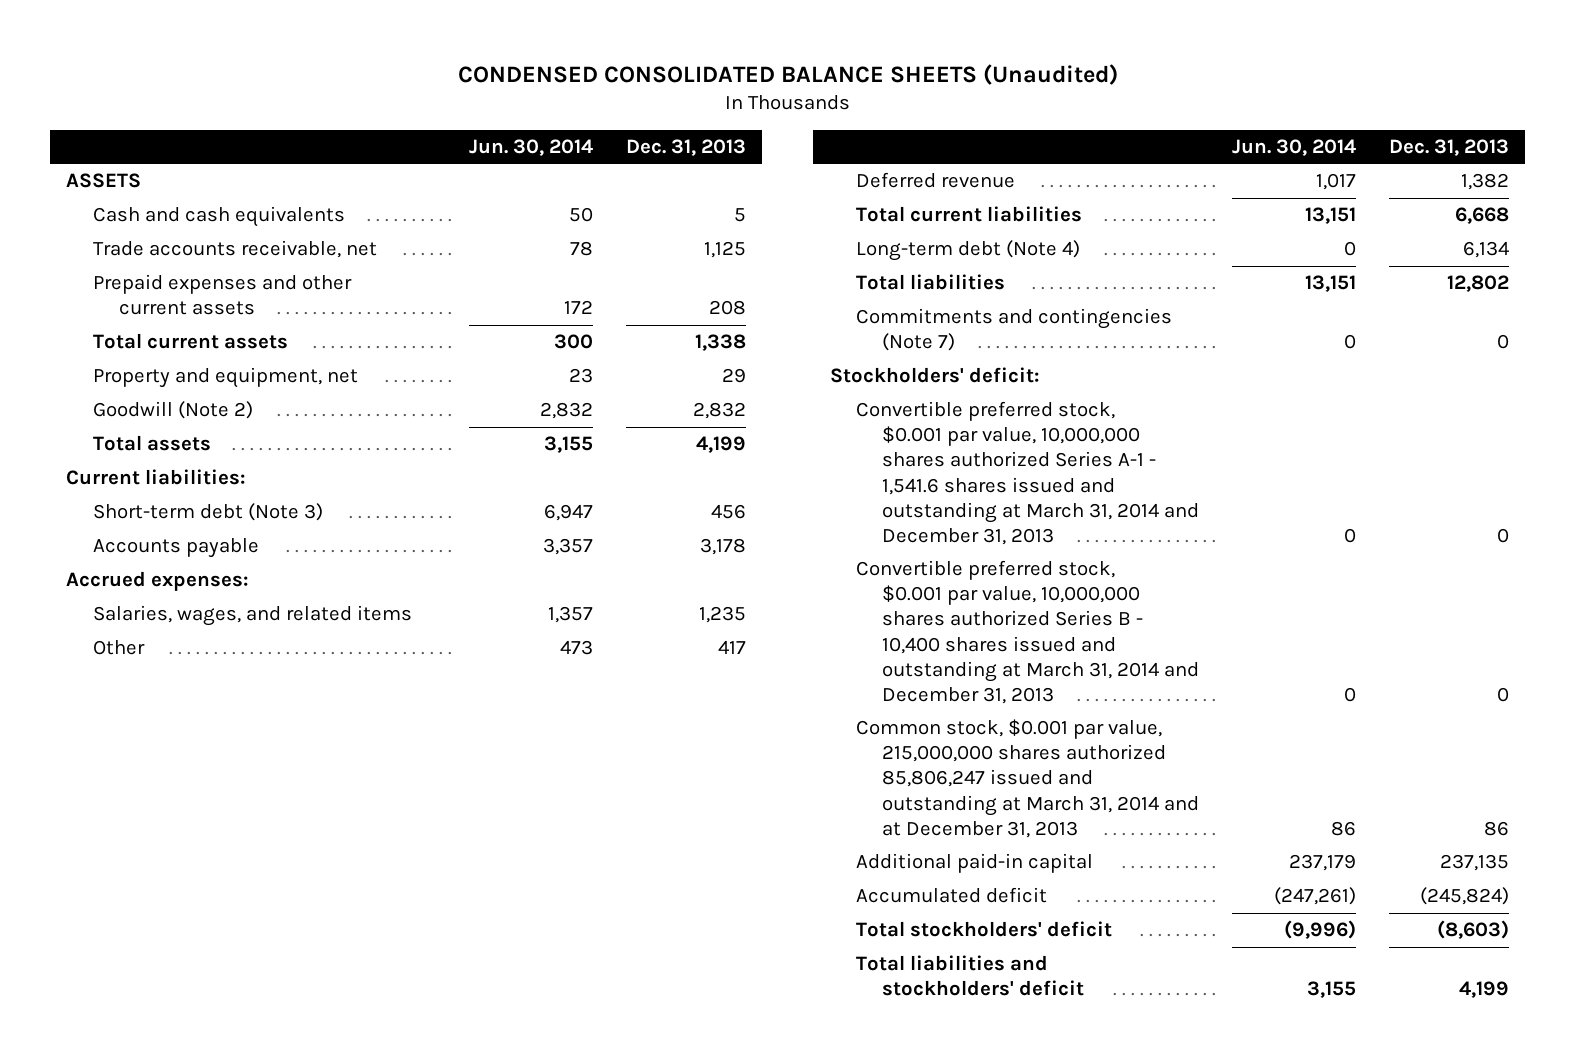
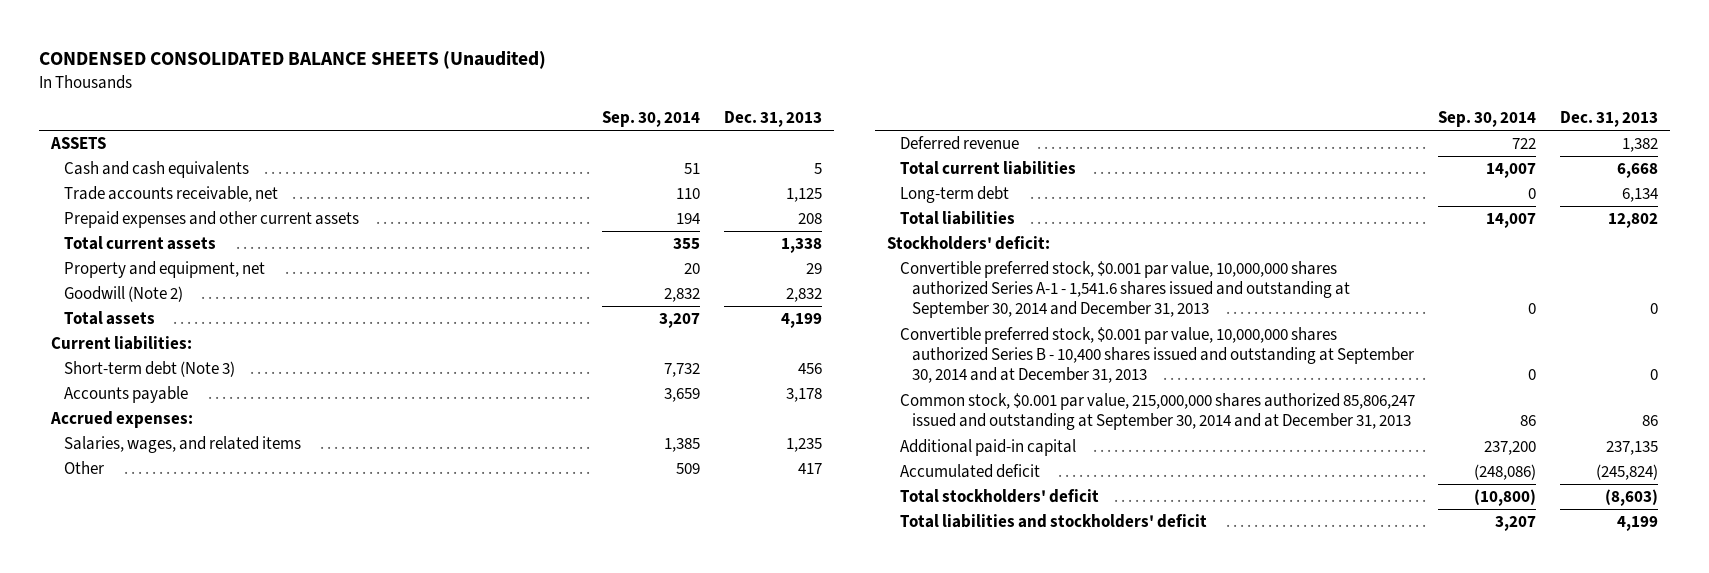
[468,138,593,156] Jun. 30, 2014 -> none
none -> [602,111,701,128] Sep. 30, 2014
[855,240,1080,262] Long-term debt (Note 4) -> [899,186,1009,204] Long-term debt
[855,308,1172,352] Commitments and contingencies (Note 7) -> none
[855,401,1200,545] Convertible preferred stock, $0.001 par value, 10,000,000 shares authorized Series A-1 - 1,541.6 shares issued and outstanding at March 31, 2014 and December 31, 2013 -> [899,261,1351,319] Convertible preferred stock, $0.001 par value, 10,000,000 shares authorized Series A-1 - 1,541.6 shares issued and outstanding at September 30, 2014 and December 31, 2013
[855,560,1200,704] Convertible preferred stock, $0.001 par value, 10,000,000 shares authorized Series B - 10,400 shares issued and outstanding at March 31, 2014 and December 31, 2013 -> [899,327,1415,384] Convertible preferred stock, $0.001 par value, 10,000,000 shares authorized Series B - 10,400 shares issued and outstanding at September 30, 2014 and at December 31, 2013
[855,719,1200,838] Common stock, $0.001 par value, 215,000,000 shares authorized 85,806,247 issued and outstanding at March 31, 2014 and at December 31, 2013 -> [899,393,1415,431] Common stock, $0.001 par value, 215,000,000 shares authorized 85,806,247 issued and outstanding at September 30, 2014 and at December 31, 2013

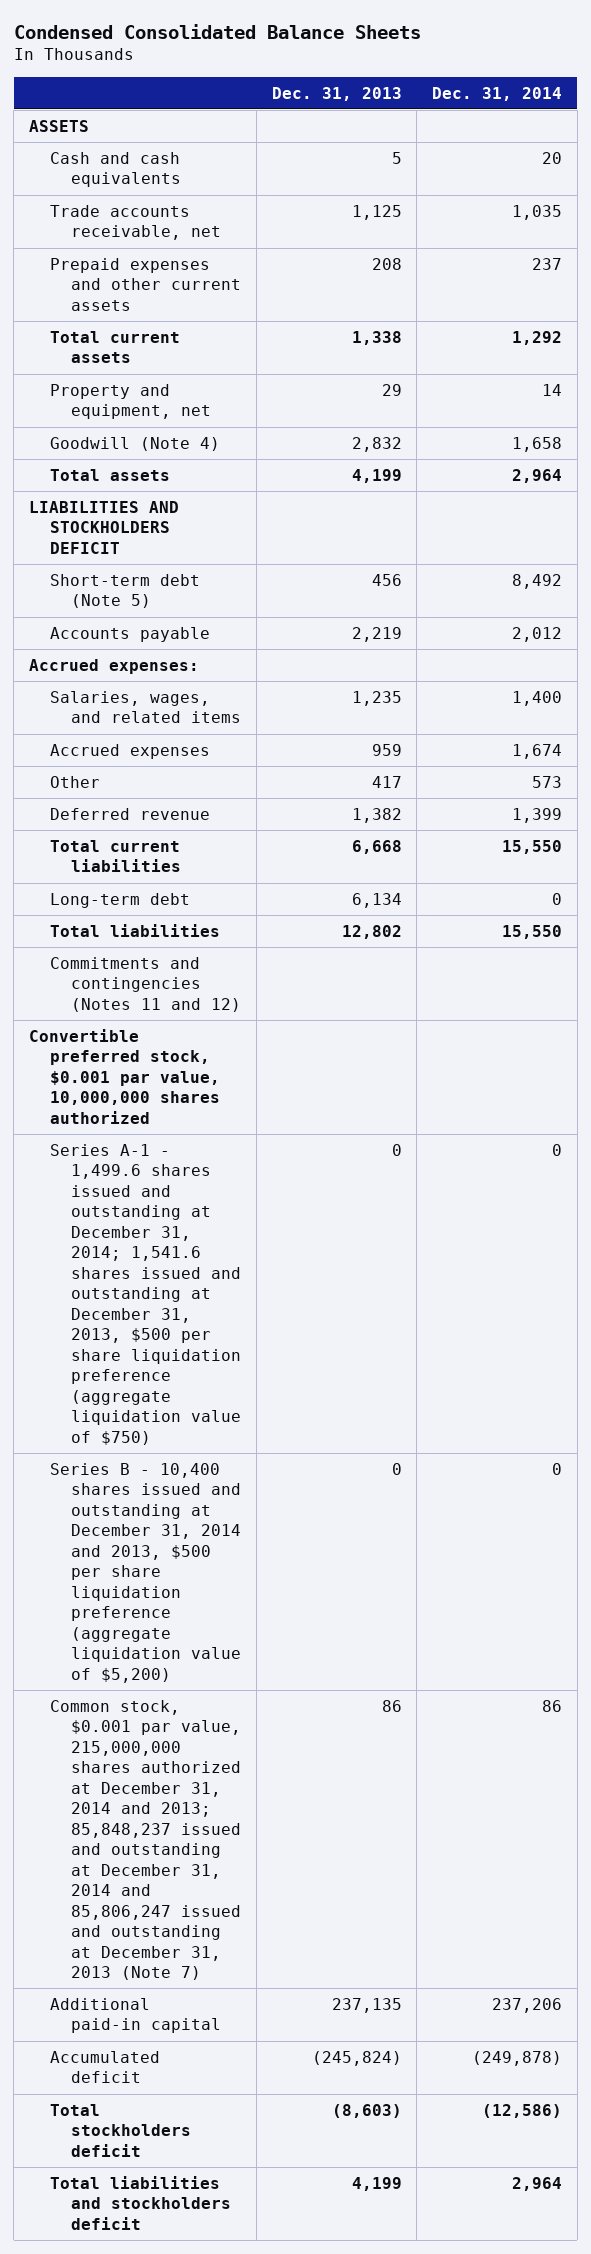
[39,51,547,70] CONDENSED CONSOLIDATED BALANCE SHEETS (Unaudited) -> [13,23,421,39] Condensed Consolidated Balance Sheets
[602,111,701,128] Sep. 30, 2014 -> none
none -> [431,86,562,101] Dec. 31, 2014
[63,286,183,303] Goodwill (Note 2) -> [50,436,221,451] Goodwill (Note 4)
[51,336,193,351] Current liabilities: -> none
none -> [28,500,179,554] LIABILITIES AND STOCKHOLDERS DEFICIT
[63,361,235,378] Short-term debt (Note 3) -> [50,573,201,609] Short-term debt (Note 5)
[785,388,822,403] 3,178 -> [351,626,402,642] 2,219
none -> [50,743,211,759] Accrued expenses
[887,236,1051,251] Stockholders' deficit: -> none
[899,261,1351,319] Convertible preferred stock, $0.001 par value, 10,000,000 shares authorized Series A-1 - 1,541.6 shares issued and outstanding at September 30, 2014 and December 31, 2013 -> none
[899,327,1415,384] Convertible preferred stock, $0.001 par value, 10,000,000 shares authorized Series B - 10,400 shares issued and outstanding at September 30, 2014 and at December 31, 2013 -> none
none -> [50,956,242,1012] Commitments and contingencies (Notes 11 and 12)
none -> [28,1028,221,1124] Convertible preferred stock, $0.001 par value, 10,000,000 shares authorized
none -> [50,1143,242,1445] Series A-1 - 1,499.6 shares issued and outstanding at December 31, 2014; 1,541.6 shares issued and outstanding at December 31, 2013, $500 per share liquidation preference (aggregate liquidation value of $750)
none -> [50,1462,242,1683] Series B - 10,400 shares issued and outstanding at December 31, 2014 and 2013, $500 per share liquidation preference (aggregate liquidation value of $5,200)
[899,393,1415,431] Common stock, $0.001 par value, 215,000,000 shares authorized 85,806,247 issued and outstanding at September 30, 2014 and at December 31, 2013 -> [50,1699,242,1981] Common stock, $0.001 par value, 215,000,000 shares authorized at December 31, 2014 and 2013; 85,848,237 issued and outstanding at December 31, 2014 and 85,806,247 issued and outstanding at December 31, 2013 (Note 7)
[899,489,1099,504] Total stockholders' deficit -> [50,2103,192,2157] Total stockholders deficit
[899,514,1207,529] Total liabilities and stockholders' deficit -> [50,2175,232,2230] Total liabilities and stockholders deficit

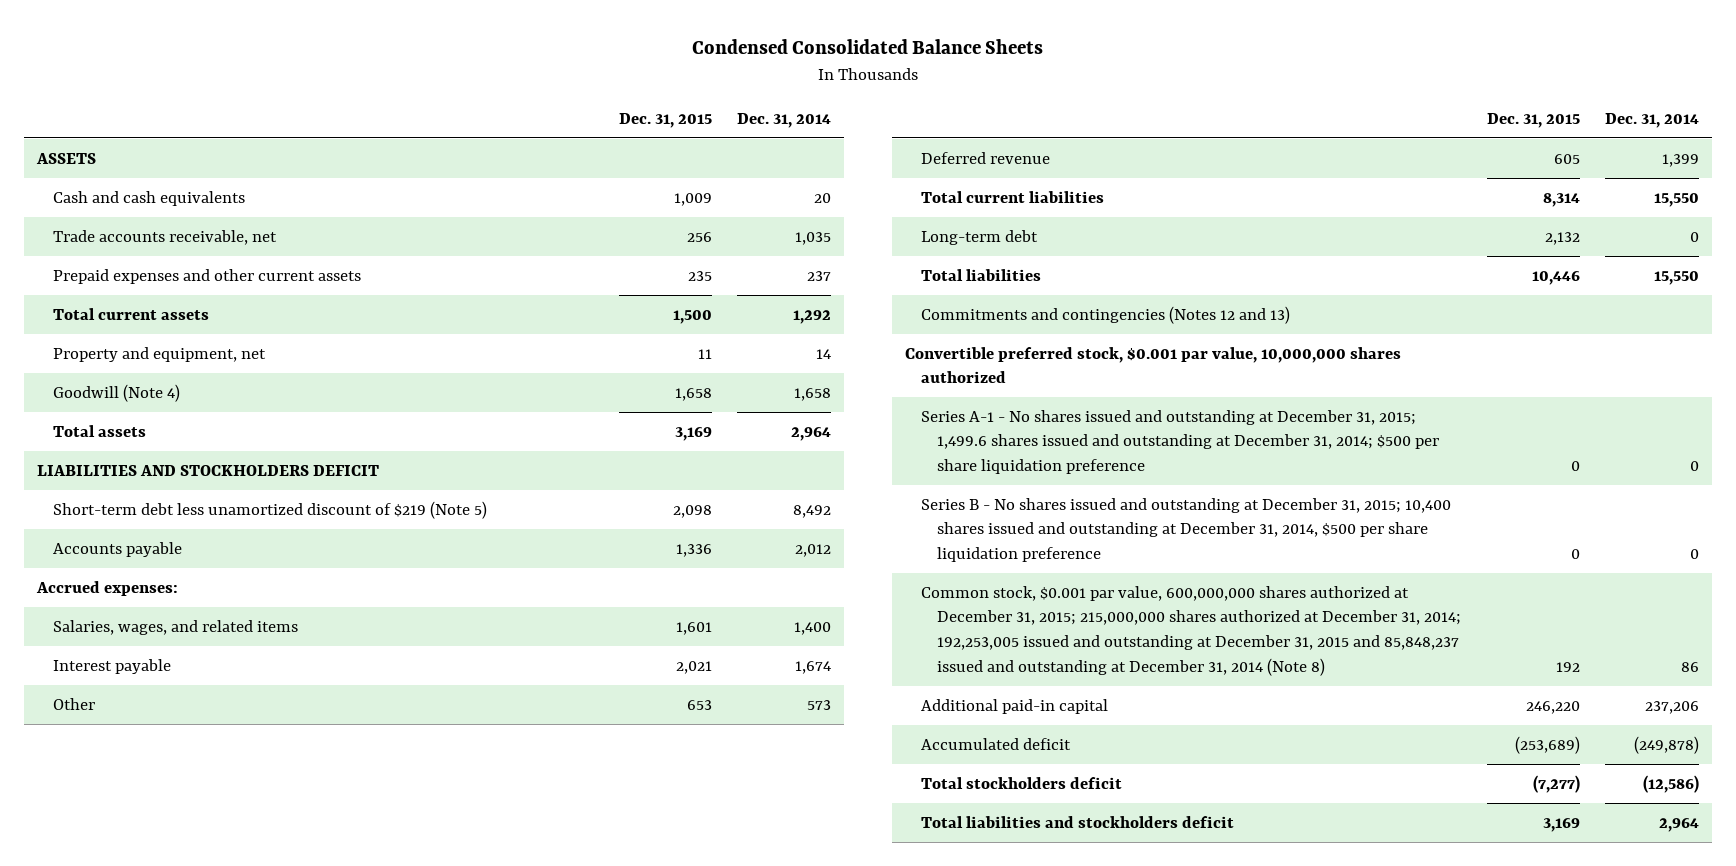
[271,86,402,101] Dec. 31, 2013 -> none
none -> [618,112,712,128] Dec. 31, 2015
[50,573,201,609] Short-term debt (Note 5) -> [53,500,488,519] Short-term debt less unamortized discount of $219 (Note 5)
[50,743,211,759] Accrued expenses -> [53,658,172,674] Interest payable
[50,956,242,1012] Commitments and contingencies (Notes 11 and 12) -> [920,305,1290,324] Commitments and contingencies (Notes 12 and 13)
[50,1143,242,1445] Series A-1 - 1,499.6 shares issued and outstanding at December 31, 2014; 1,541.6 shares issued and outstanding at December 31, 2013, $500 per share liquidation preference (aggregate liquidation value of $750) -> [920,409,1440,474] Series A-1 - No shares issued and outstanding at December 31, 2015; 1,499.6 shares issued and outstanding at December 31, 2014; $500 per share liquidation preference
[50,1462,242,1683] Series B - 10,400 shares issued and outstanding at December 31, 2014 and 2013, $500 per share liquidation preference (aggregate liquidation value of $5,200) -> [920,497,1451,562] Series B - No shares issued and outstanding at December 31, 2015; 10,400 shares issued and outstanding at December 31, 2014, $500 per share liquidation preference
[50,1699,242,1981] Common stock, $0.001 par value, 215,000,000 shares authorized at December 31, 2014 and 2013; 85,848,237 issued and outstanding at December 31, 2014 and 85,806,247 issued and outstanding at December 31, 2013 (Note 7) -> [920,585,1462,676] Common stock, $0.001 par value, 600,000,000 shares authorized at December 31, 2015; 215,000,000 shares authorized at December 31, 2014; 192,253,005 issued and outstanding at December 31, 2015 and 85,848,237 issued and outstanding at December 31, 2014 (Note 8)

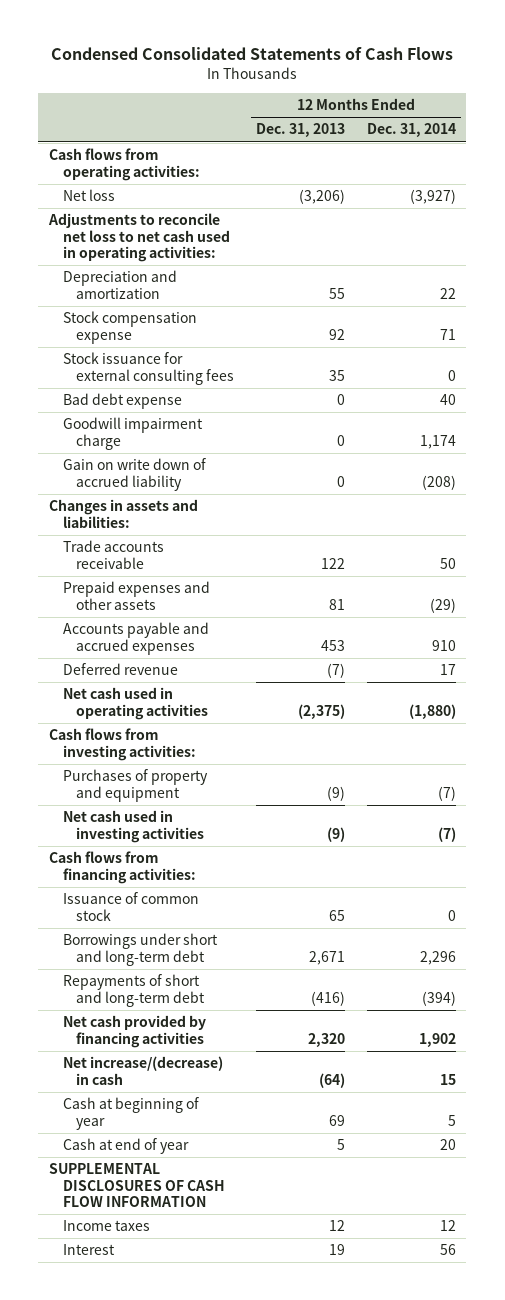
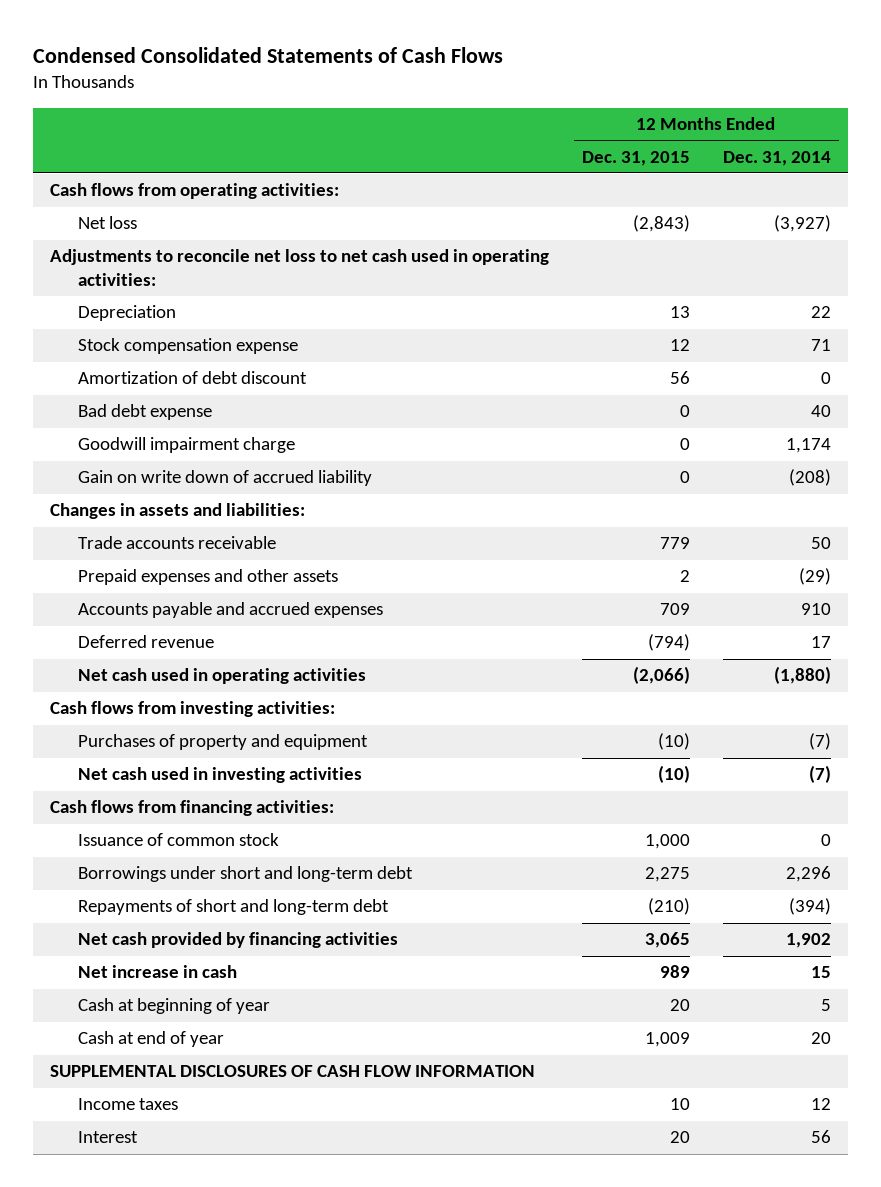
[256,123,346,138] Dec. 31, 2013 -> none
none -> [581,150,690,166] Dec. 31, 2015
[62,270,177,299] Depreciation and amortization -> [78,305,177,322] Depreciation
[62,352,235,385] Stock issuance for external consulting fees -> none
none -> [78,371,308,385] Amortization of debt discount
[62,1056,223,1085] Net increase/(decrease) in cash -> [78,965,238,979] Net increase in cash

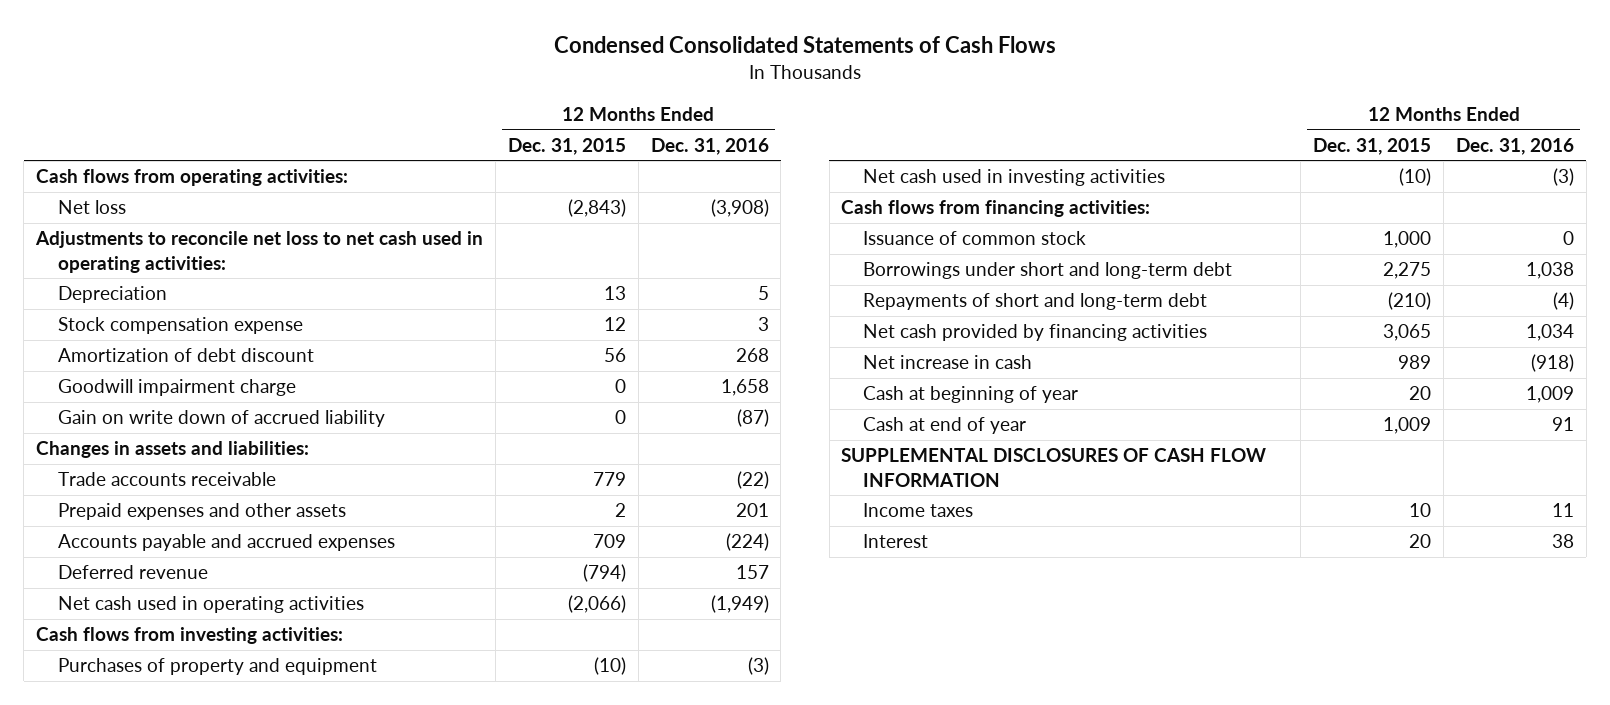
[723,150,832,166] Dec. 31, 2014 -> none
none -> [650,137,769,155] Dec. 31, 2016
[78,404,213,421] Bad debt expense -> none

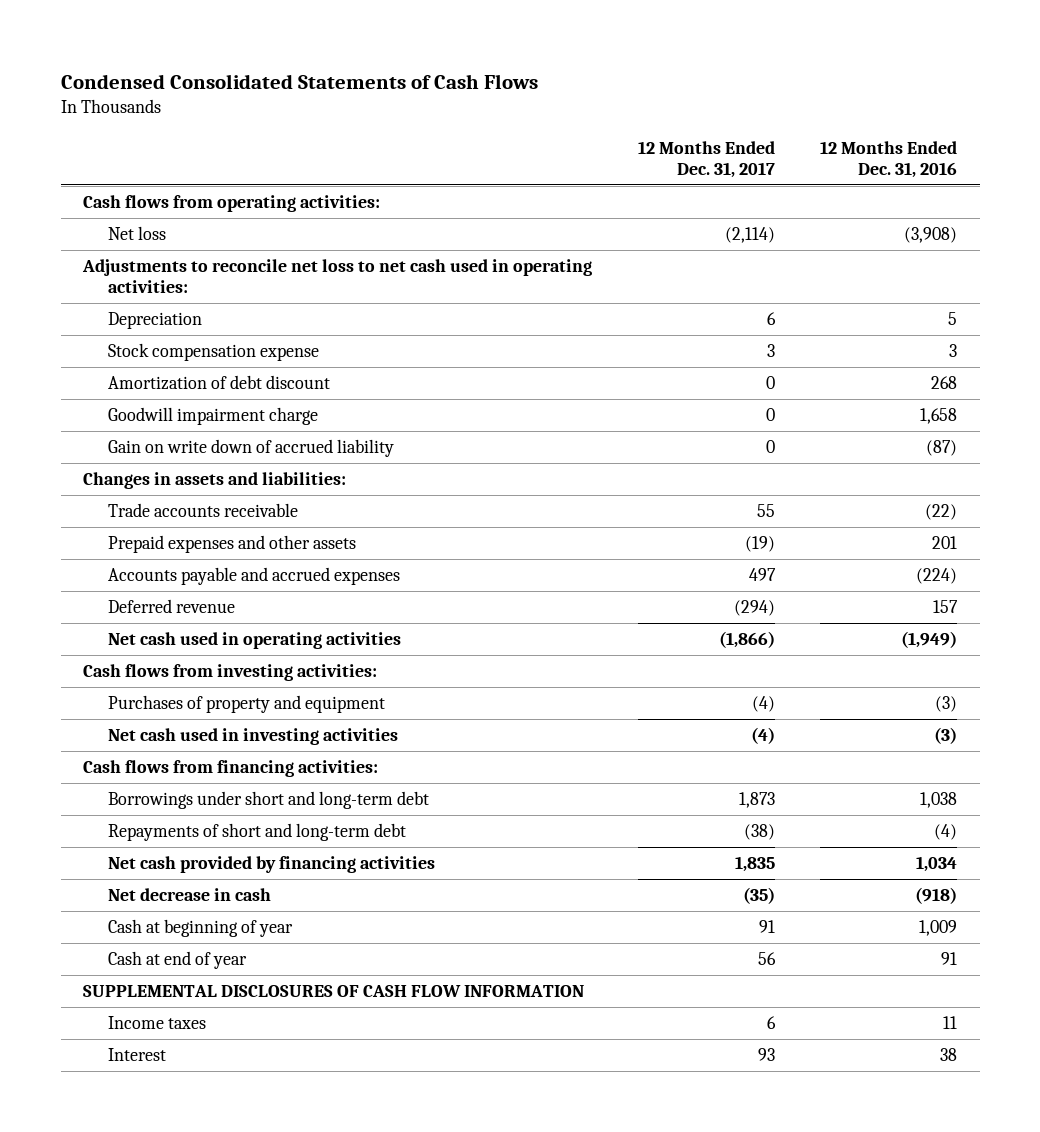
[507,137,626,155] Dec. 31, 2015 -> none
none -> [637,140,775,178] 12 Months Ended Dec. 31, 2017
[863,231,1087,246] Issuance of common stock -> none
[863,355,1033,370] Net increase in cash -> [107,888,271,902] Net decrease in cash

